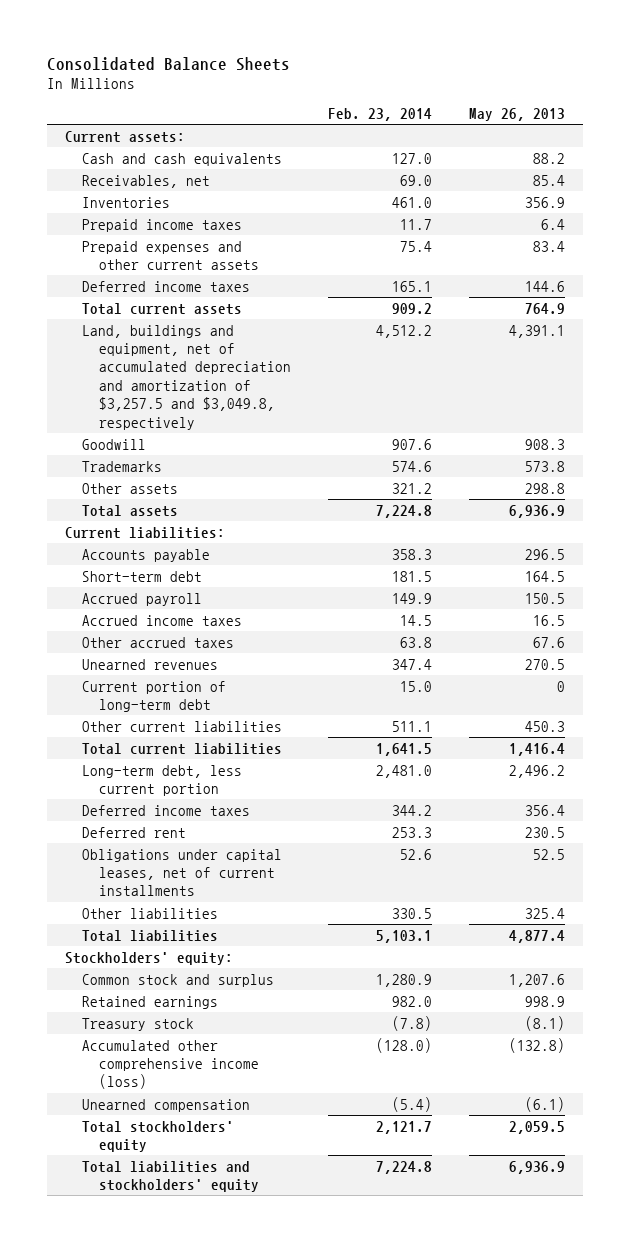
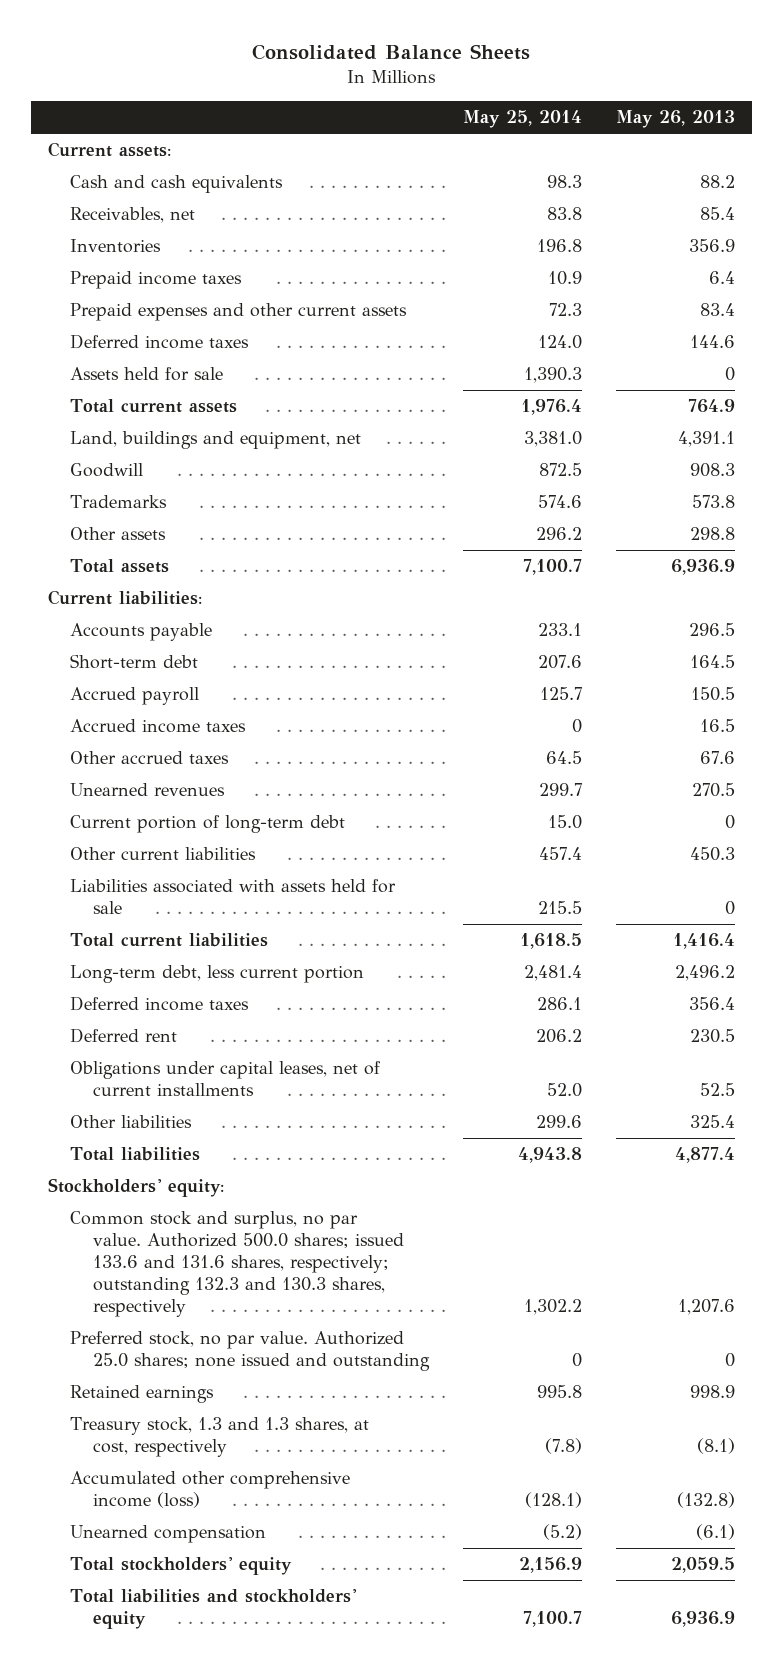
[327,107,432,121] Feb. 23, 2014 -> none
none -> [462,110,582,129] May 25, 2014
none -> [70,367,224,382] Assets held for sale
[81,324,291,430] Land, buildings and equipment, net of accumulated depreciation and amortization of $3,257.5 and $3,049.8, respectively -> [70,431,362,450] Land, buildings and equipment, net
none -> [70,879,397,915] Liabilities associated with assets held for sale
[81,973,274,987] Common stock and surplus -> [70,1211,404,1318] Common stock and surplus, no par value. Authorized 500.0 shares; issued 133.6 and 131.6 shares, respectively; outstanding 132.3 and 130.3 shares, respectively
none -> [70,1331,430,1372] Preferred stock, no par value. Authorized 25.0 shares; none issued and outstanding
[81,1017,194,1031] Treasury stock -> [70,1417,370,1458] Treasury stock, 1.3 and 1.3 shares, at cost, respectively

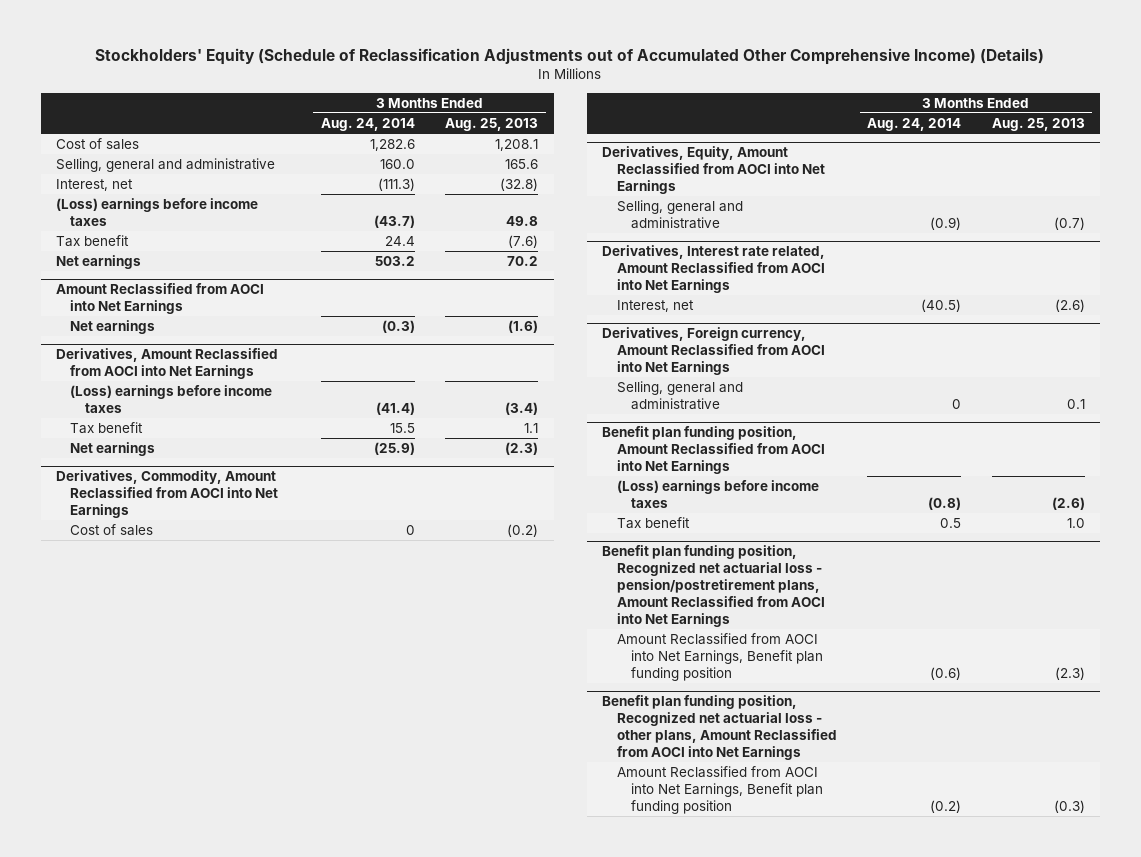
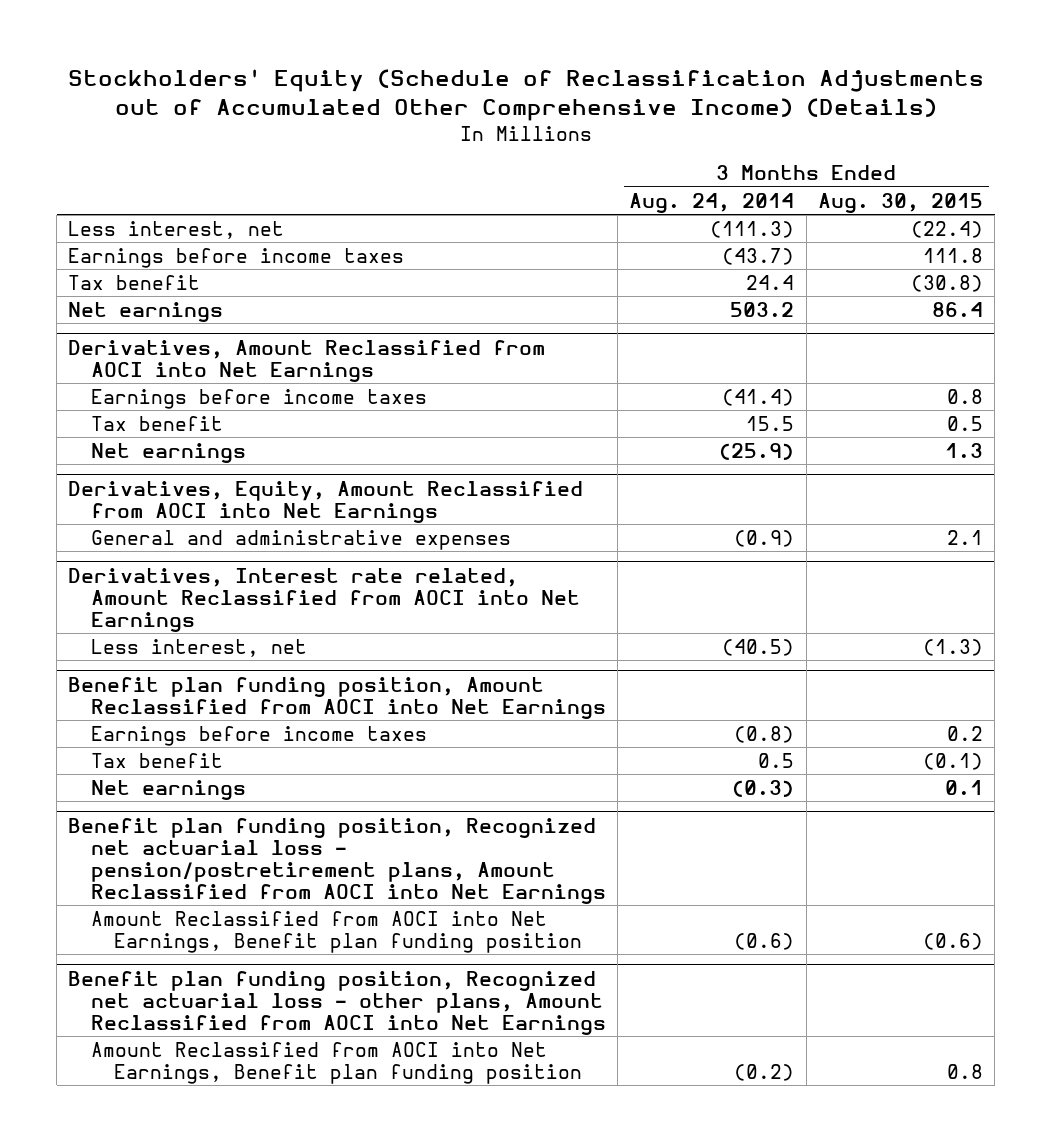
[445,117,539,131] Aug. 25, 2013 -> none
none -> [817,192,983,213] Aug. 30, 2015
[55,137,139,150] Cost of sales -> none
[55,157,275,172] Selling, general and administrative -> none
[55,178,133,191] Interest, net -> [68,220,285,239] Less interest, net
[55,197,258,226] (Loss) earnings before income taxes -> [68,247,405,268] Earnings before income taxes
[55,283,264,315] Amount Reclassified from AOCI into Net Earnings -> none
[70,319,156,334] Net earnings -> none
[70,384,273,413] (Loss) earnings before income taxes -> [90,388,427,409] Earnings before income taxes
[55,470,279,519] Derivatives, Commodity, Amount Reclassified from AOCI into Net Earnings -> none
[70,523,154,536] Cost of sales -> none
[616,199,743,229] Selling, general and administrative -> [90,529,511,550] General and administrative expenses
[602,327,825,376] Derivatives, Foreign currency, Amount Reclassified from AOCI into Net Earnings -> none
[616,380,743,410] Selling, general and administrative -> none
[616,299,694,312] Interest, net -> [90,638,307,657] Less interest, net
[616,479,819,508] (Loss) earnings before income taxes -> [90,725,427,746] Earnings before income taxes
none -> [90,779,246,800] Net earnings

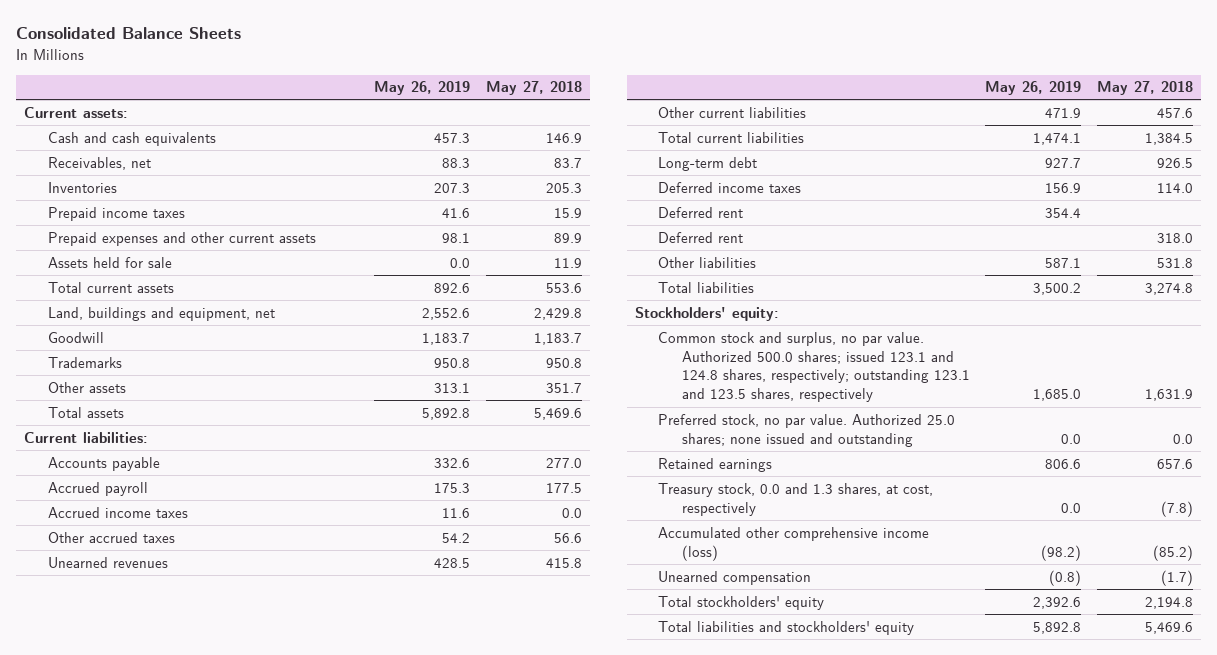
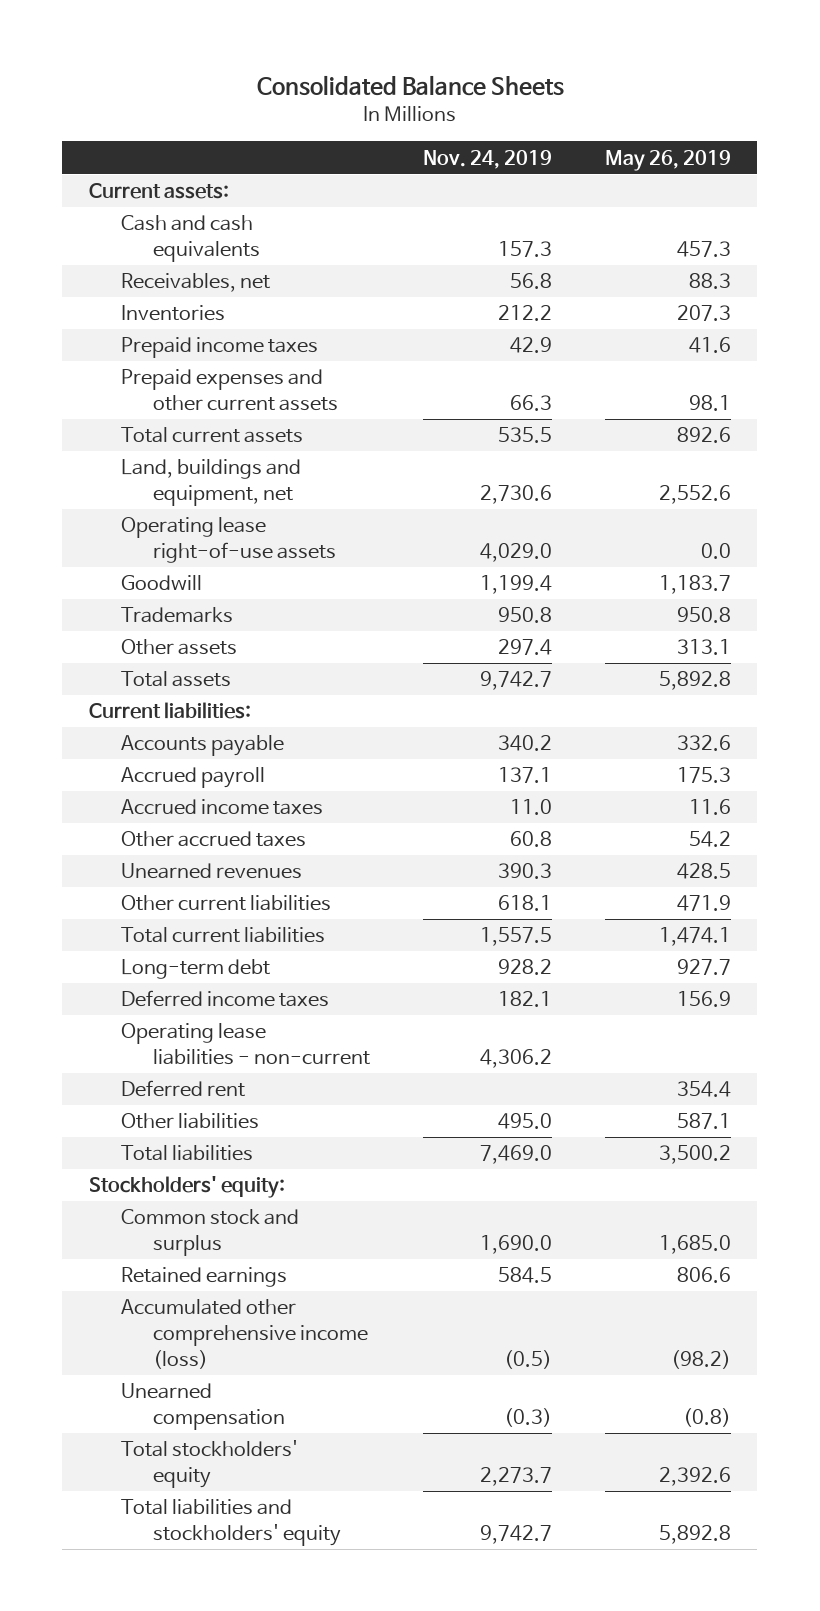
[486,81,583,96] May 27, 2018 -> none
none -> [422,149,552,169] Nov. 24, 2019
[47,256,172,268] Assets held for sale -> none
none -> [120,517,336,564] Operating lease right-of-use assets
none -> [120,1023,370,1066] Operating lease liabilities - non-current
[658,231,744,243] Deferred rent -> none
[658,413,956,447] Preferred stock, no par value. Authorized 25.0 shares; none issued and outstanding -> none
[658,331,970,403] Common stock and surplus, no par value. Authorized 500.0 shares; issued 123.1 and 124.8 shares, respectively; outstanding 123.1 and 123.5 shares, respectively -> [120,1209,299,1257] Common stock and surplus
[658,482,934,516] Treasury stock, 0.0 and 1.3 shares, at cost, respectively -> none

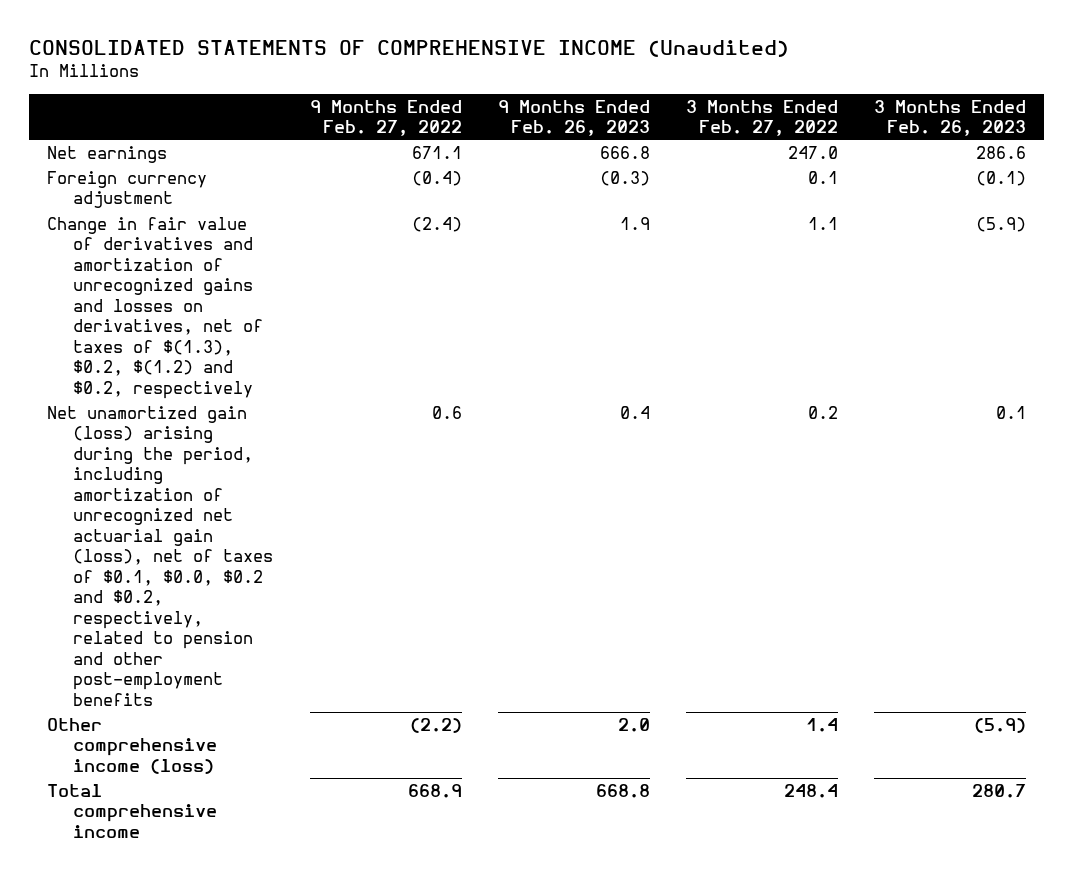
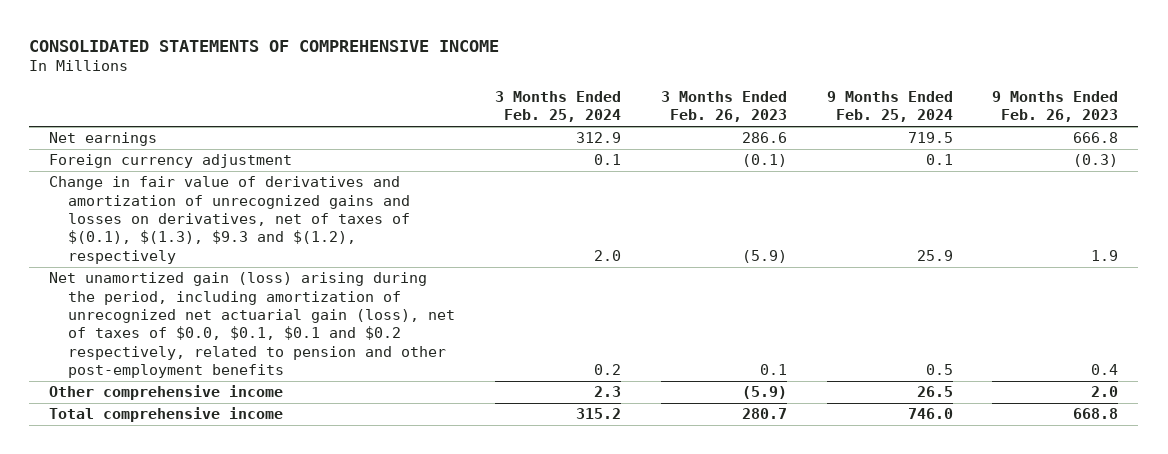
[29,39,790,57] CONSOLIDATED STATEMENTS OF COMPREHENSIVE INCOME (Unaudited) -> [29,39,500,52] CONSOLIDATED STATEMENTS OF COMPREHENSIVE INCOME
[309,99,462,137] 9 Months Ended Feb. 27, 2022 -> none
[685,99,838,137] 3 Months Ended Feb. 27, 2022 -> none
none -> [494,90,621,123] 3 Months Ended Feb. 25, 2024
none -> [826,90,953,123] 9 Months Ended Feb. 25, 2024
[47,216,264,399] Change in fair value of derivatives and amortization of unrecognized gains and losses on derivatives, net of taxes of $(1.3), $0.2, $(1.2) and $0.2, respectively -> [49,176,411,264] Change in fair value of derivatives and amortization of unrecognized gains and losses on derivatives, net of taxes of $(0.1), $(1.3), $9.3 and $(1.2), respectively
[47,405,274,706] Net unamortized gain (loss) arising during the period, including amortization of unrecognized net actuarial gain (loss), net of taxes of $0.1, $0.0, $0.2 and $0.2, respectively, related to pension and other post-employment benefits -> [49,272,456,379] Net unamortized gain (loss) arising during the period, including amortization of unrecognized net actuarial gain (loss), net of taxes of $0.0, $0.1, $0.1 and $0.2 respectively, related to pension and other post-employment benefits
[47,717,218,774] Other comprehensive income (loss) -> [49,385,284,401] Other comprehensive income

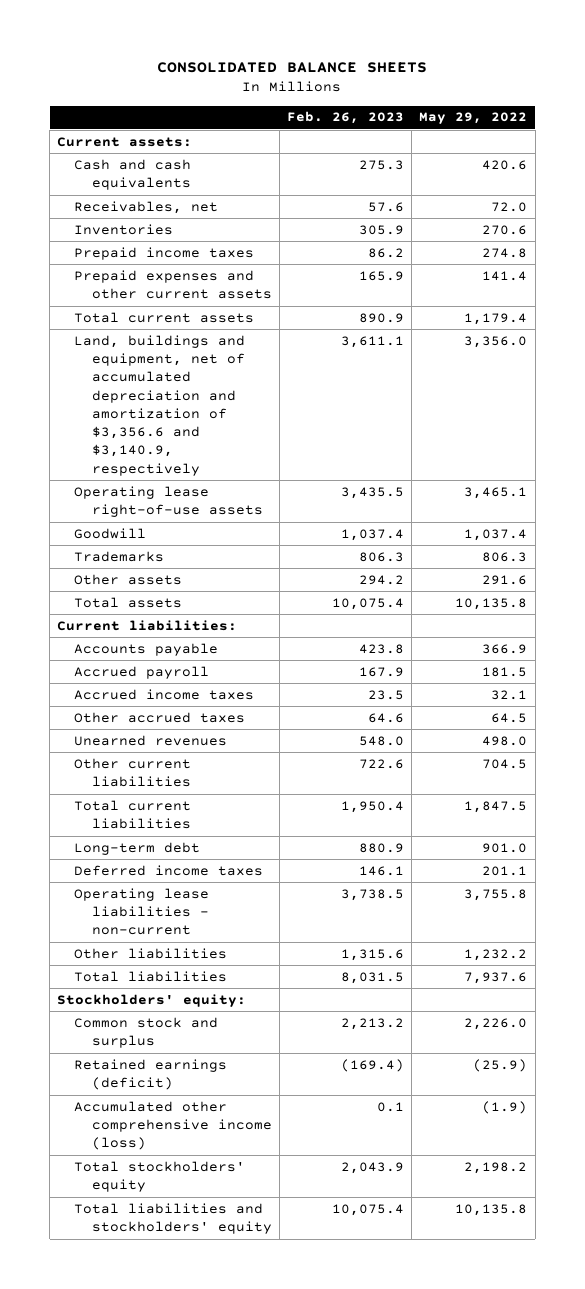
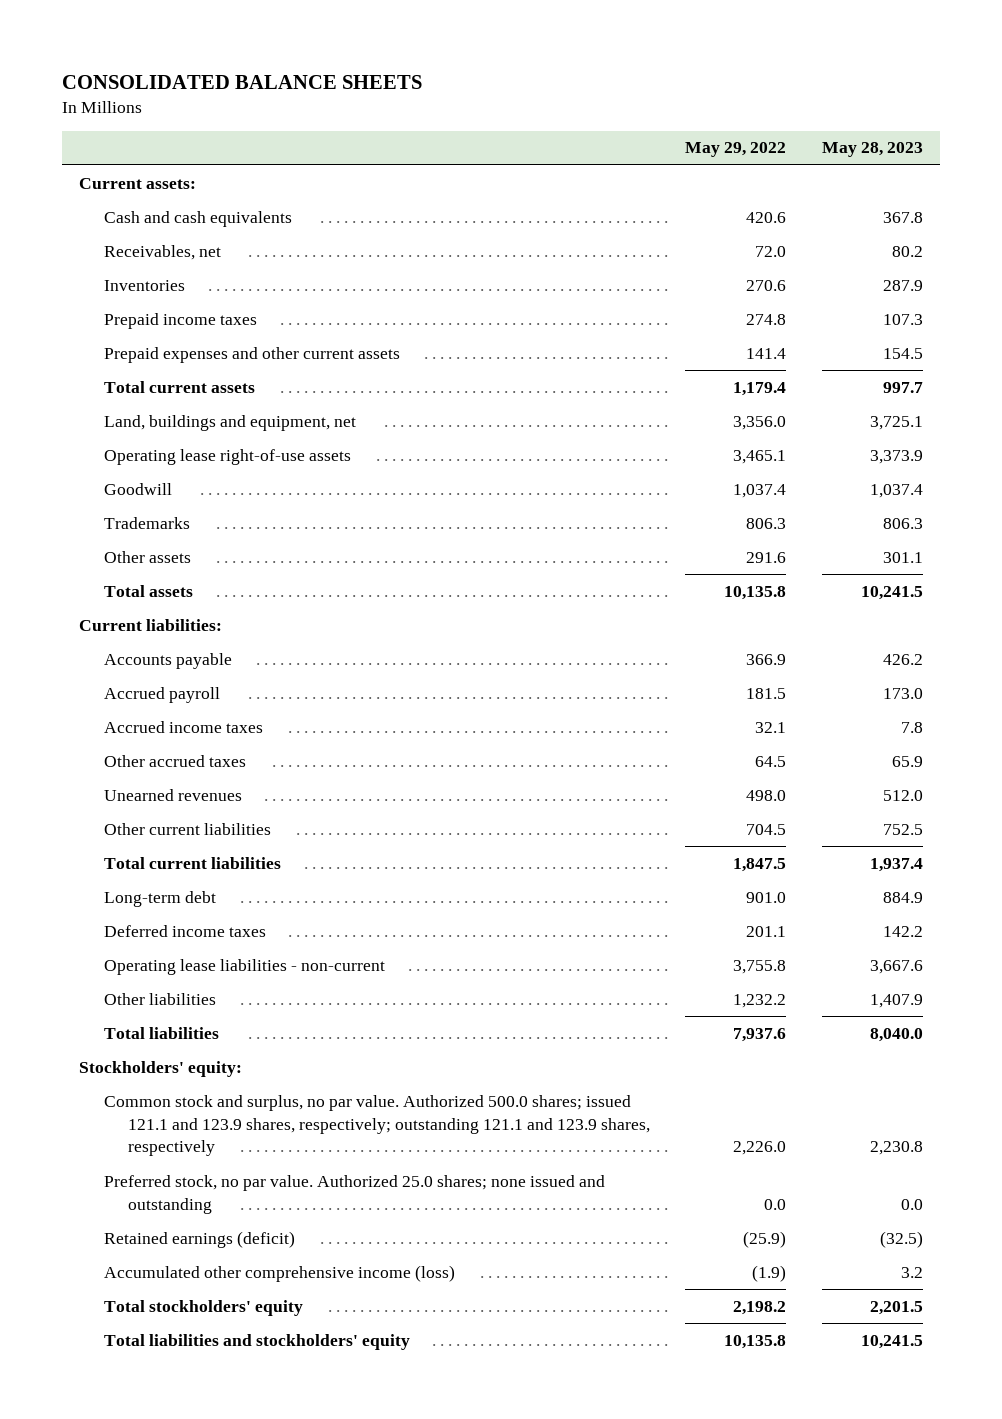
[286,111,404,125] Feb. 26, 2023 -> none
none -> [821,142,923,158] May 28, 2023
[74,334,246,476] Land, buildings and equipment, net of accumulated depreciation and amortization of $3,356.6 and $3,140.9, respectively -> [103,414,356,431] Land, buildings and equipment, net
[74,1016,219,1049] Common stock and surplus -> [103,1094,651,1157] Common stock and surplus, no par value. Authorized 500.0 shares; issued 121.1 and 123.9 shares, respectively; outstanding 121.1 and 123.9 shares, respectively
none -> [103,1174,605,1214] Preferred stock, no par value. Authorized 25.0 shares; none issued and outstanding

